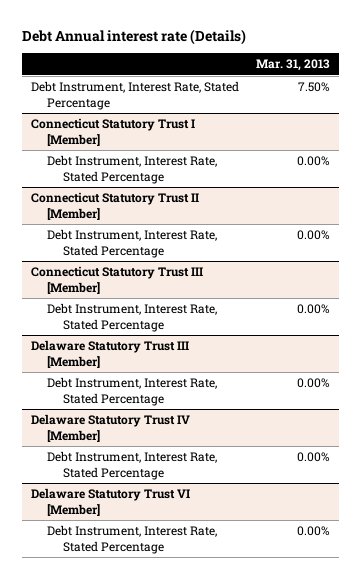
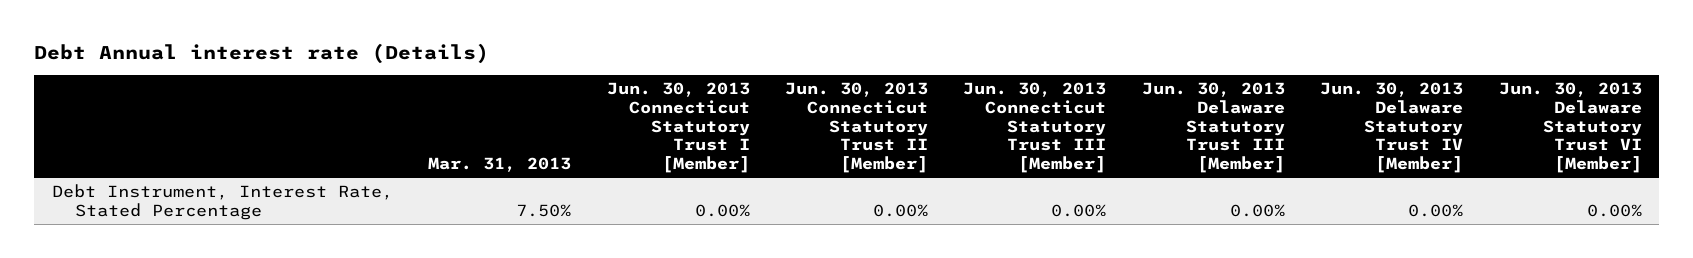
none -> [606,82,750,174] Jun. 30, 2013 Connecticut Statutory Trust I [Member]
none -> [784,82,928,174] Jun. 30, 2013 Connecticut Statutory Trust II [Member]
none -> [963,82,1107,174] Jun. 30, 2013 Connecticut Statutory Trust III [Member]
none -> [1141,82,1285,174] Jun. 30, 2013 Delaware Statutory Trust III [Member]
none -> [1320,82,1464,174] Jun. 30, 2013 Delaware Statutory Trust IV [Member]
none -> [1498,82,1642,174] Jun. 30, 2013 Delaware Statutory Trust VI [Member]
[30,118,195,146] Connecticut Statutory Trust I [Member] -> none
[47,155,218,184] Debt Instrument, Interest Rate, Stated Percentage -> none
[30,192,199,220] Connecticut Statutory Trust II [Member] -> none
[47,229,218,258] Debt Instrument, Interest Rate, Stated Percentage -> none
[30,266,203,294] Connecticut Statutory Trust III [Member] -> none
[47,303,218,332] Debt Instrument, Interest Rate, Stated Percentage -> none
[30,340,189,368] Delaware Statutory Trust III [Member] -> none
[47,377,218,406] Debt Instrument, Interest Rate, Stated Percentage -> none
[30,414,190,442] Delaware Statutory Trust IV [Member] -> none
[47,451,218,480] Debt Instrument, Interest Rate, Stated Percentage -> none
[30,488,190,516] Delaware Statutory Trust VI [Member] -> none
[47,525,218,554] Debt Instrument, Interest Rate, Stated Percentage -> none

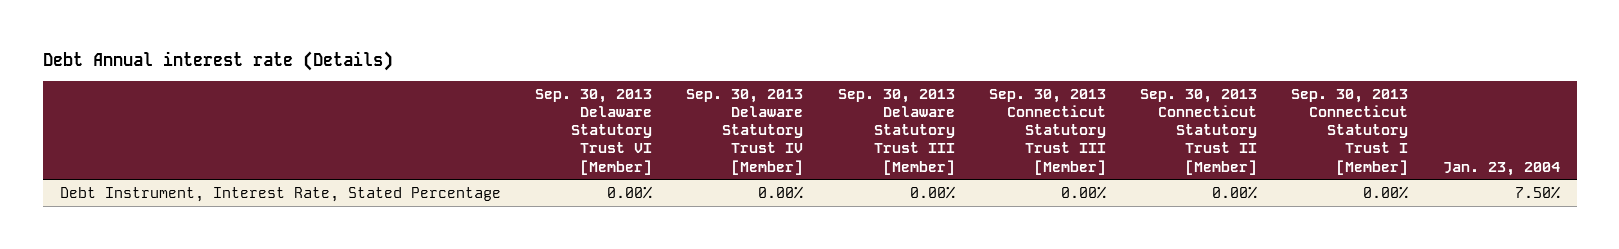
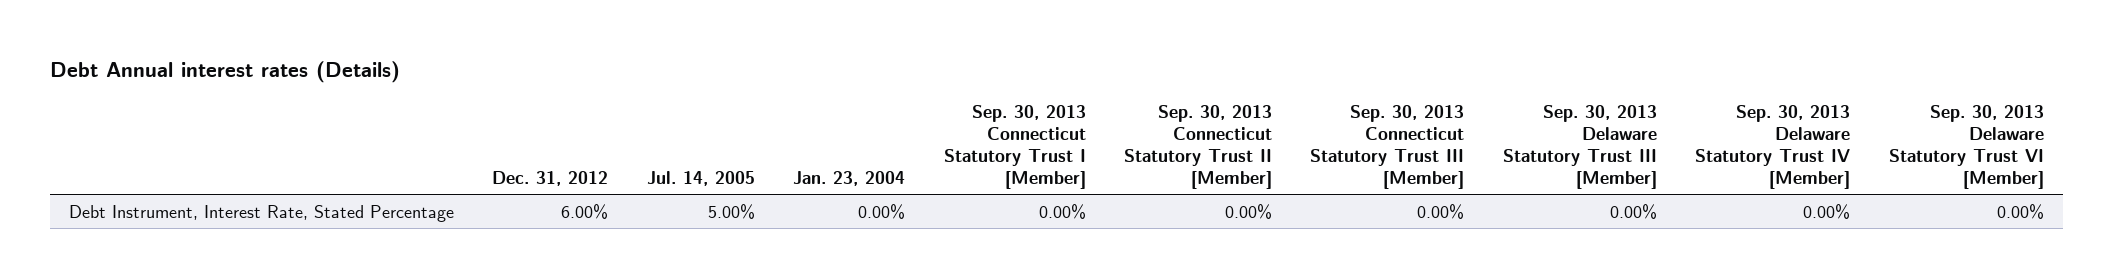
[42,50,393,71] Debt Annual interest rate (Details) -> [49,61,400,84] Debt Annual interest rates (Details)
none -> [492,170,609,186] Dec. 31, 2012
none -> [646,170,755,186] Jul. 14, 2005
[1514,186,1560,200] 7.50% -> [858,203,906,219] 0.00%

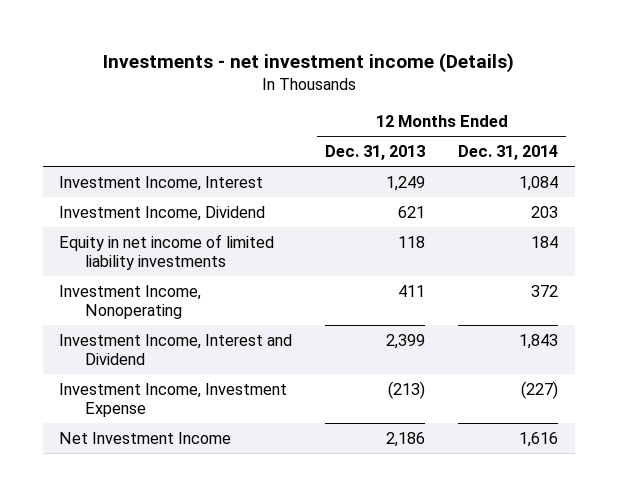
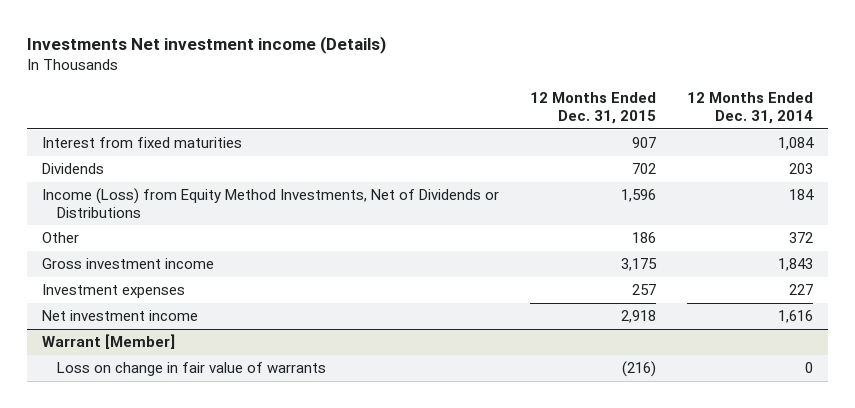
[102,53,514,74] Investments - net investment income (Details) -> [26,35,386,54] Investments Net investment income (Details)
[325,145,426,161] Dec. 31, 2013 -> none
none -> [530,92,657,125] 12 Months Ended Dec. 31, 2015
[59,175,264,191] Investment Income, Interest -> [42,137,243,149] Interest from fixed maturities
[59,205,266,221] Investment Income, Dividend -> [42,163,105,175] Dividends
[59,233,275,271] Equity in net income of limited liability investments -> [42,188,500,218] Income (Loss) from Equity Method Investments, Net of Dividends or Distributions
[59,284,202,320] Investment Income, Nonoperating -> [42,232,80,244] Other
[59,333,293,366] Investment Income, Interest and Dividend -> [42,258,215,270] Gross investment income
[59,382,288,418] Investment Income, Investment Expense -> [42,284,186,299] Investment expenses
[521,380,559,399] (227) -> [788,284,813,296] 227
[59,431,232,444] Net Investment Income -> [42,310,199,322] Net investment income
none -> [42,334,176,350] Warrant [Member]
none -> [57,362,327,377] Loss on change in fair value of warrants

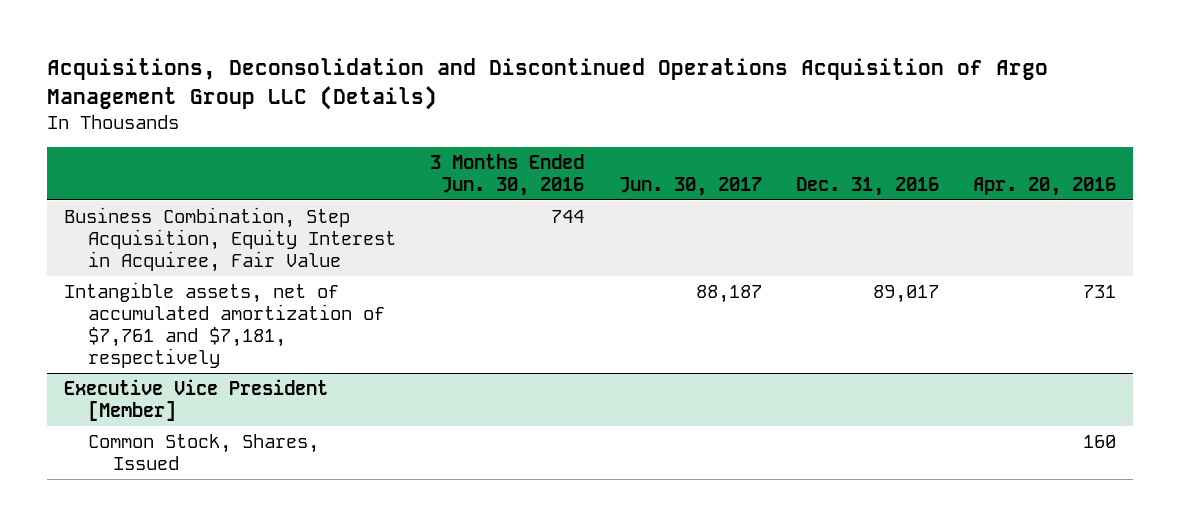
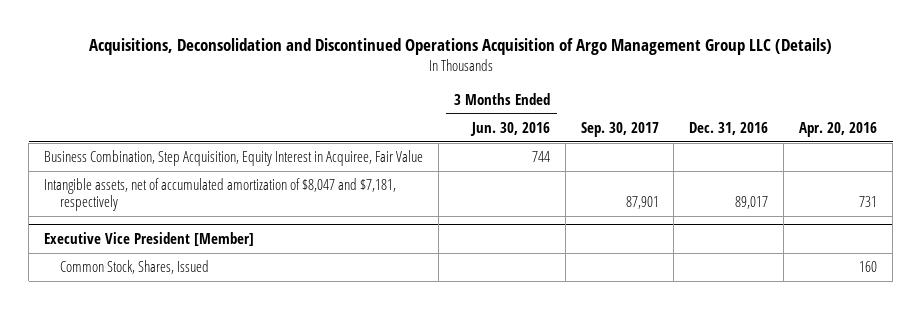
[618,177,762,197] Jun. 30, 2017 -> none
none -> [580,122,659,138] Sep. 30, 2017
[63,281,386,369] Intangible assets, net of accumulated amortization of $7,761 and $7,181, respectively -> [43,178,396,212] Intangible assets, net of accumulated amortization of $8,047 and $7,181, respectively

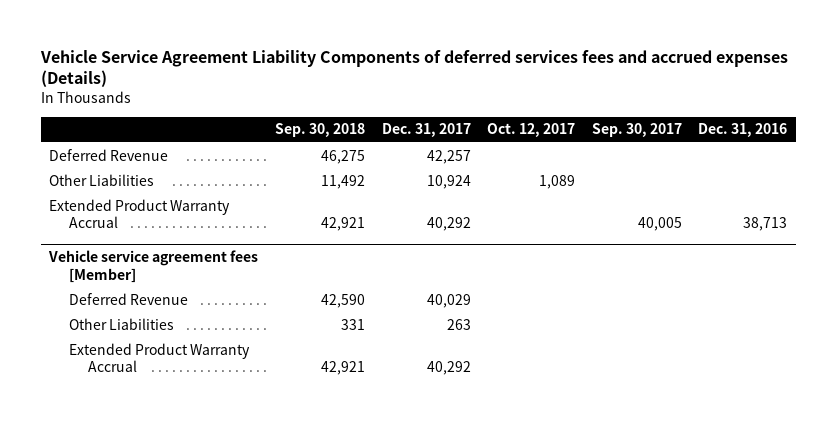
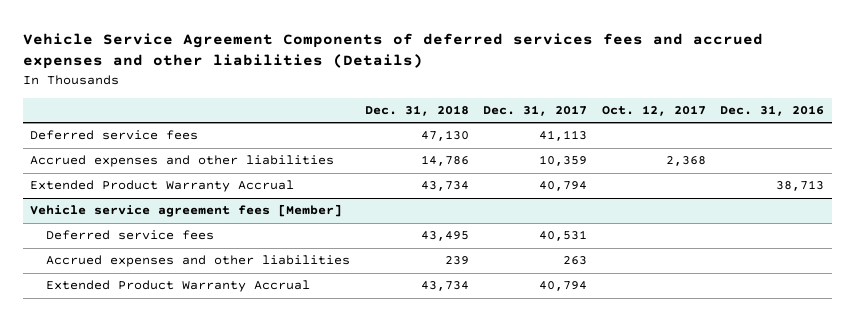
[40,49,789,88] Vehicle Service Agreement Liability Components of deferred services fees and accrued expenses (Details) -> [22,33,763,70] Vehicle Service Agreement Components of deferred services fees and accrued expenses and other liabilities (Details)
[275,123,366,138] Sep. 30, 2018 -> none
[591,123,682,138] Sep. 30, 2017 -> none
none -> [364,105,469,117] Dec. 31, 2018
[49,148,169,161] Deferred Revenue -> [30,130,199,141] Deferred service fees
[426,149,471,164] 42,257 -> [539,130,588,142] 41,113
[49,173,155,186] Other Liabilities -> [30,155,335,168] Accrued expenses and other liabilities
[426,174,471,189] 10,924 -> [539,155,588,167] 10,359
[539,174,576,189] 1,089 -> [665,156,706,167] 2,368
[426,217,471,232] 40,292 -> [539,181,588,192] 40,794
[68,292,188,305] Deferred Revenue -> [46,230,215,241] Deferred service fees
[426,293,471,308] 40,029 -> [539,230,588,242] 40,531
[68,317,174,330] Other Liabilities -> [46,255,351,268] Accrued expenses and other liabilities
[426,361,471,376] 40,292 -> [539,281,588,292] 40,794

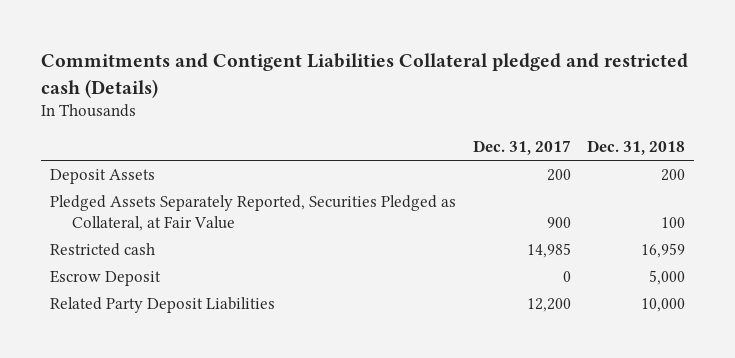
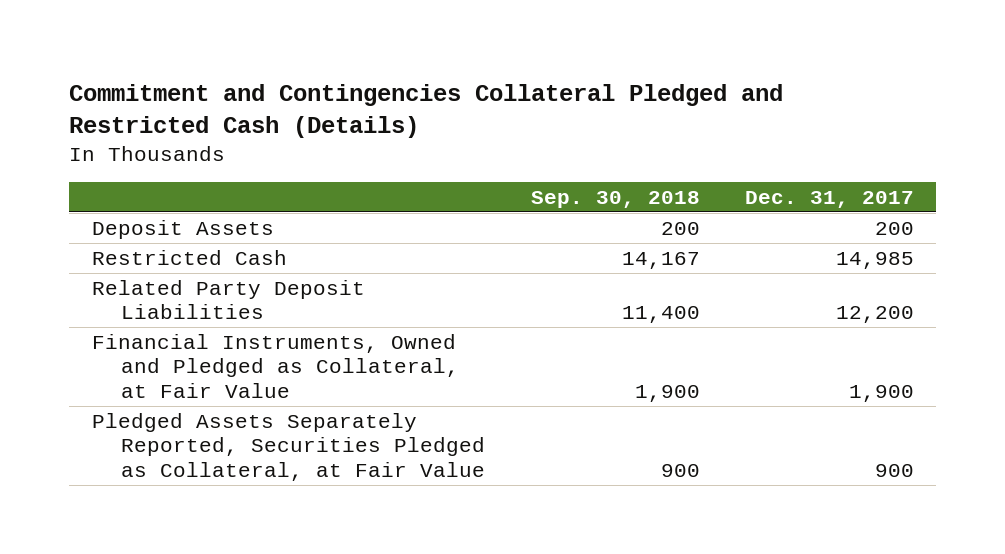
[41,53,689,98] Commitments and Contigent Liabilities Collateral pledged and restricted cash (Details) -> [68,84,783,139] Commitment and Contingencies Collateral Pledged and Restricted Cash (Details)
[587,140,686,156] Dec. 31, 2018 -> none
none -> [530,190,700,208] Sep. 30, 2018
[49,269,161,286] Escrow Deposit -> none
[49,242,155,256] Restricted cash -> [91,249,287,265] Restricted Cash
none -> [91,333,460,398] Financial Instruments, Owned and Pledged as Collateral, at Fair Value
[49,194,456,231] Pledged Assets Separately Reported, Securities Pledged as Collateral, at Fair Value -> [91,412,486,481] Pledged Assets Separately Reported, Securities Pledged as Collateral, at Fair Value

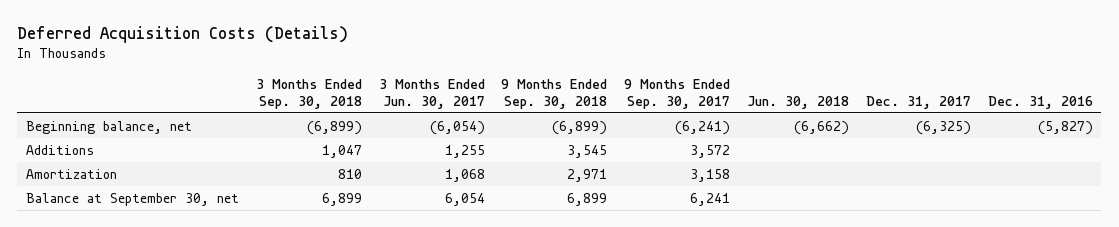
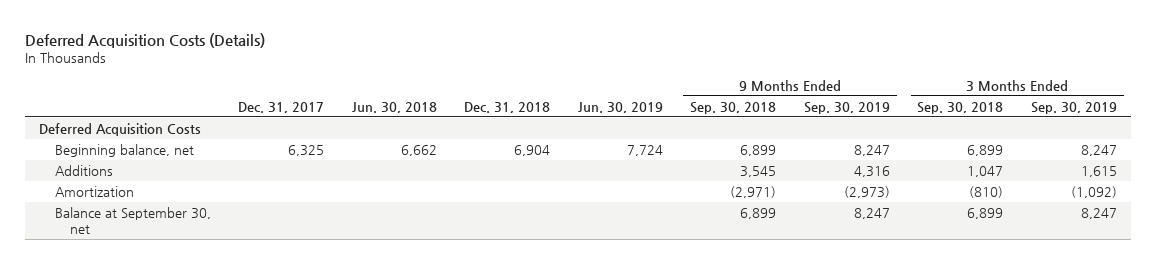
[378,79,485,110] 3 Months Ended Jun. 30, 2017 -> none
[624,79,731,110] 9 Months Ended Sep. 30, 2017 -> none
[987,96,1093,110] Dec. 31, 2016 -> none
none -> [464,101,551,113] Dec. 31, 2018
none -> [577,101,663,113] Jun. 30, 2019
none -> [803,101,890,114] Sep. 30, 2019
none -> [1031,101,1118,114] Sep. 30, 2019
none -> [38,122,201,136] Deferred Acquisition Costs
[306,120,362,135] (6,899) -> [967,144,1004,156] 6,899
[552,120,608,135] (6,899) -> [740,144,777,156] 6,899
[794,120,850,135] (6,662) -> [400,144,437,156] 6,662
[916,120,972,135] (6,325) -> [288,144,325,156] 6,325
[337,168,362,179] 810 -> [969,185,1004,198] (810)
[567,168,608,182] 2,971 -> [730,185,777,198] (2,971)

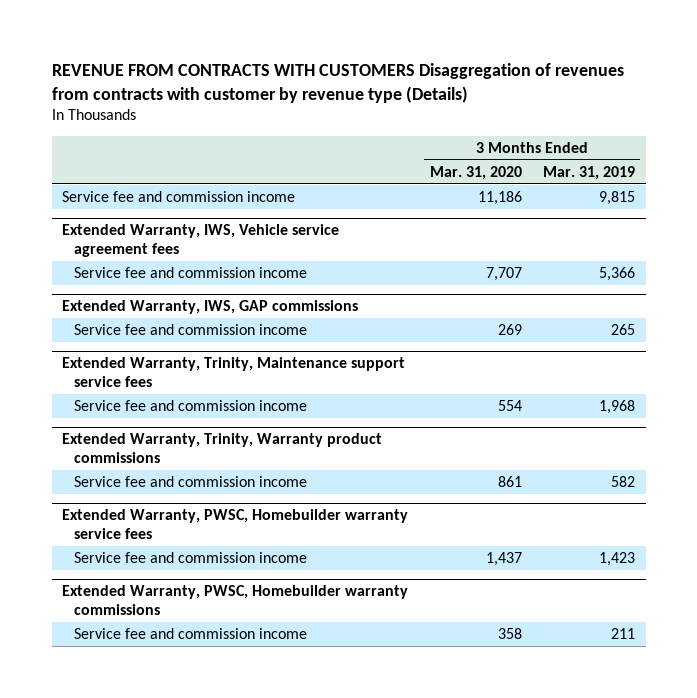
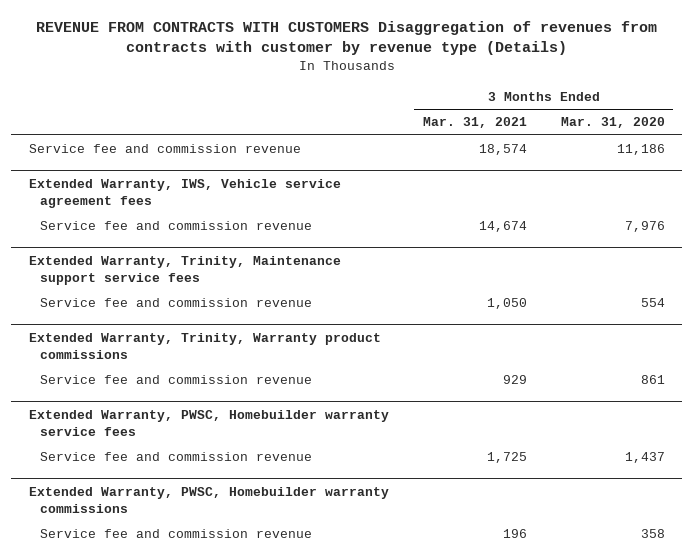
[543,165,636,180] Mar. 31, 2019 -> none
none -> [422,117,527,129] Mar. 31, 2021
[62,190,296,202] Service fee and commission income -> [28,144,301,154] Service fee and commission revenue
[62,300,359,315] Extended Warranty, IWS, GAP commissions -> none
[73,323,307,335] Service fee and commission income -> none
[73,266,307,278] Service fee and commission income -> [40,221,313,231] Service fee and commission revenue
[485,266,522,281] 7,707 -> [624,221,665,233] 7,976
[73,399,307,411] Service fee and commission income -> [40,298,313,308] Service fee and commission revenue
[73,475,307,487] Service fee and commission income -> [40,375,313,385] Service fee and commission revenue
[73,551,307,563] Service fee and commission income -> [40,452,313,462] Service fee and commission revenue
[73,627,307,639] Service fee and commission income -> [40,529,313,539] Service fee and commission revenue

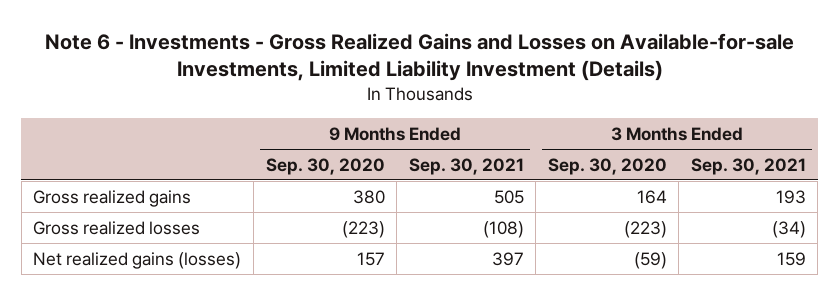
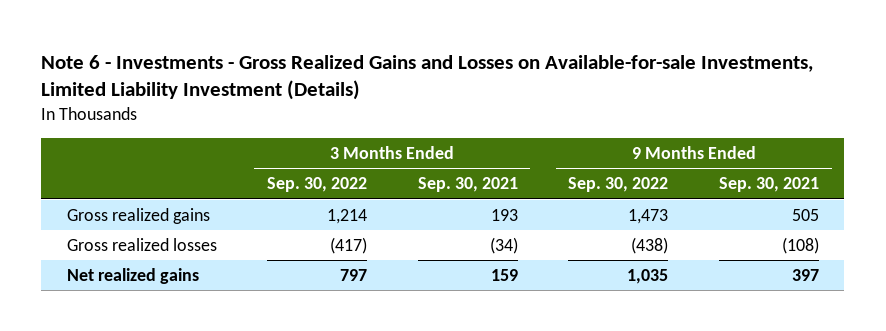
[265,157,385,175] Sep. 30, 2020 -> none
[547,157,667,175] Sep. 30, 2020 -> none
none -> [267,177,368,193] Sep. 30, 2022
none -> [568,177,669,193] Sep. 30, 2022
[33,251,242,269] Net realized gains (losses) -> [66,267,199,284] Net realized gains

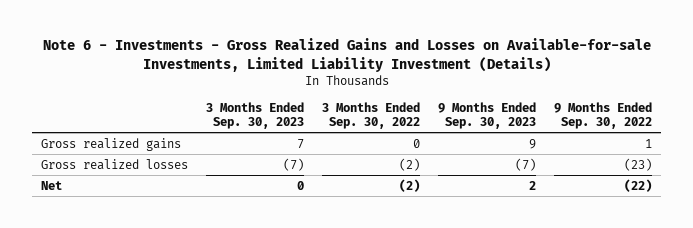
[417,177,518,193] Sep. 30, 2021 -> none
[719,177,820,193] Sep. 30, 2021 -> none
none -> [206,101,305,129] 3 Months Ended Sep. 30, 2023
none -> [438,101,537,129] 9 Months Ended Sep. 30, 2023
[66,267,199,284] Net realized gains -> none
[327,208,368,224] 1,214 -> [413,138,421,148] 0
[628,208,669,224] 1,473 -> [645,138,653,148] 1
[330,236,368,254] (417) -> [399,157,421,171] (2)
[631,236,669,254] (438) -> [624,157,653,171] (23)
none -> [40,180,62,190] Net

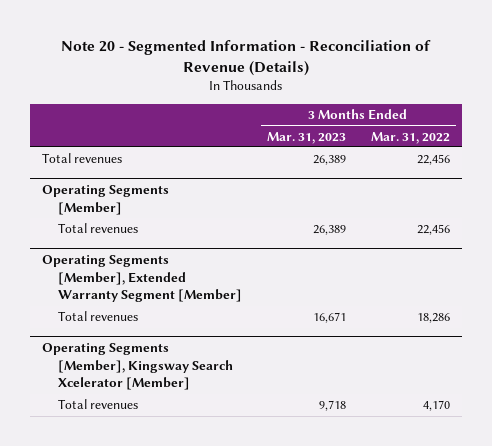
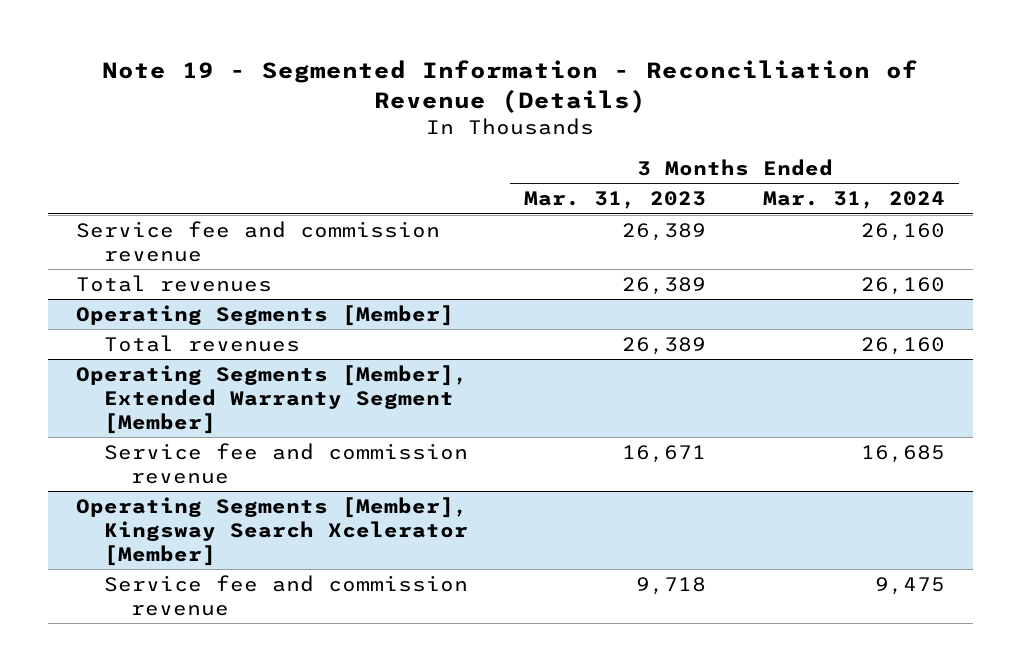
[60,39,431,76] Note 20 - Segmented Information - Reconciliation of Revenue (Details) -> [102,60,919,114] Note 19 - Segmented Information - Reconciliation of Revenue (Details)
[370,131,450,144] Mar. 31, 2022 -> none
none -> [762,191,945,210] Mar. 31, 2024
none -> [76,220,441,262] Service fee and commission revenue
[58,311,139,322] Total revenues -> [103,442,468,484] Service fee and commission revenue
[58,399,139,410] Total revenues -> [103,574,468,616] Service fee and commission revenue

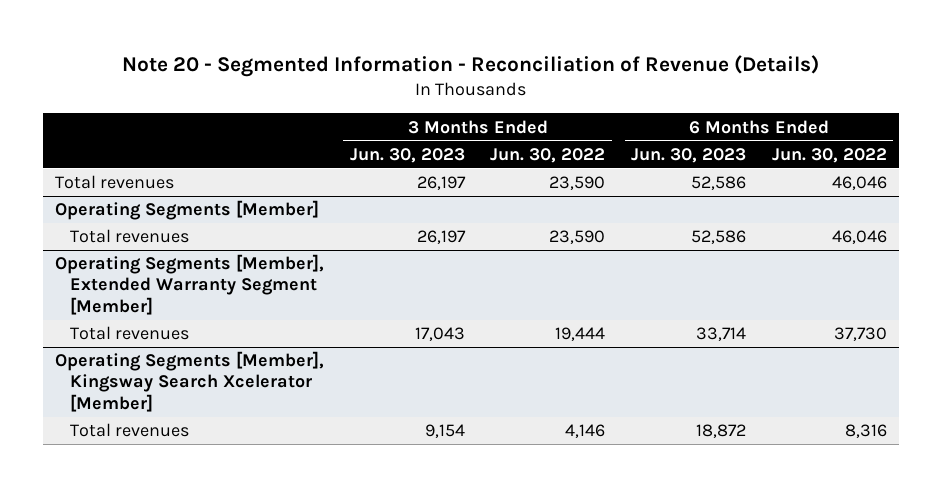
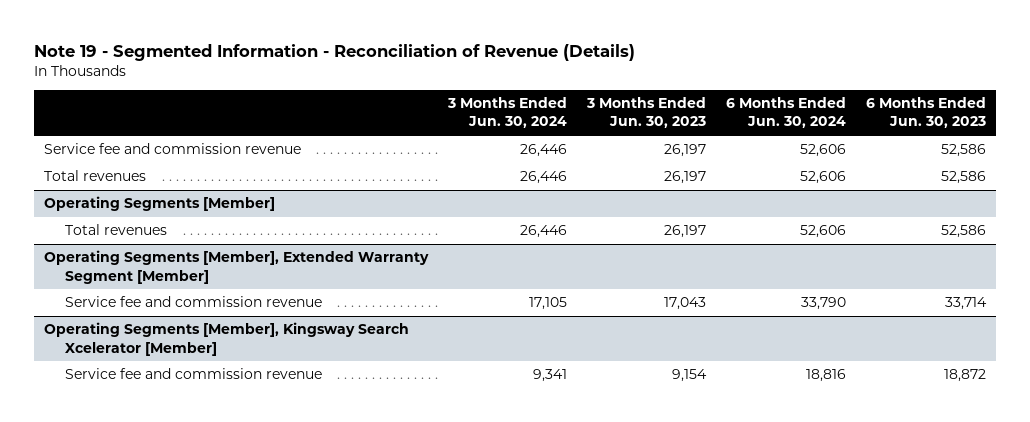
[121,54,819,77] Note 20 - Segmented Information - Reconciliation of Revenue (Details) -> [34,43,636,61] Note 19 - Segmented Information - Reconciliation of Revenue (Details)
[490,147,606,163] Jun. 30, 2022 -> none
[771,147,887,163] Jun. 30, 2022 -> none
none -> [447,97,568,129] 3 Months Ended Jun. 30, 2024
none -> [725,97,846,129] 6 Months Ended Jun. 30, 2024
none -> [44,143,302,155] Service fee and commission revenue
[69,326,189,341] Total revenues -> [65,296,323,308] Service fee and commission revenue
[69,423,189,438] Total revenues -> [65,368,323,380] Service fee and commission revenue

